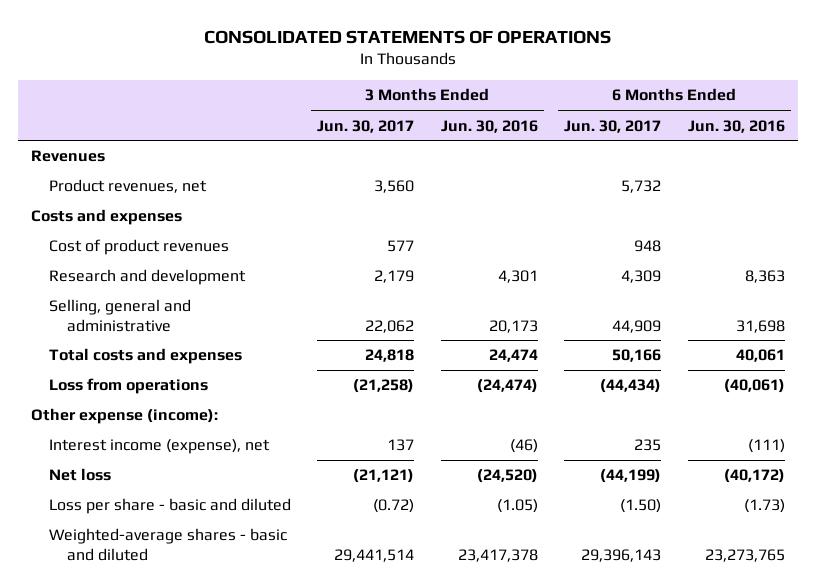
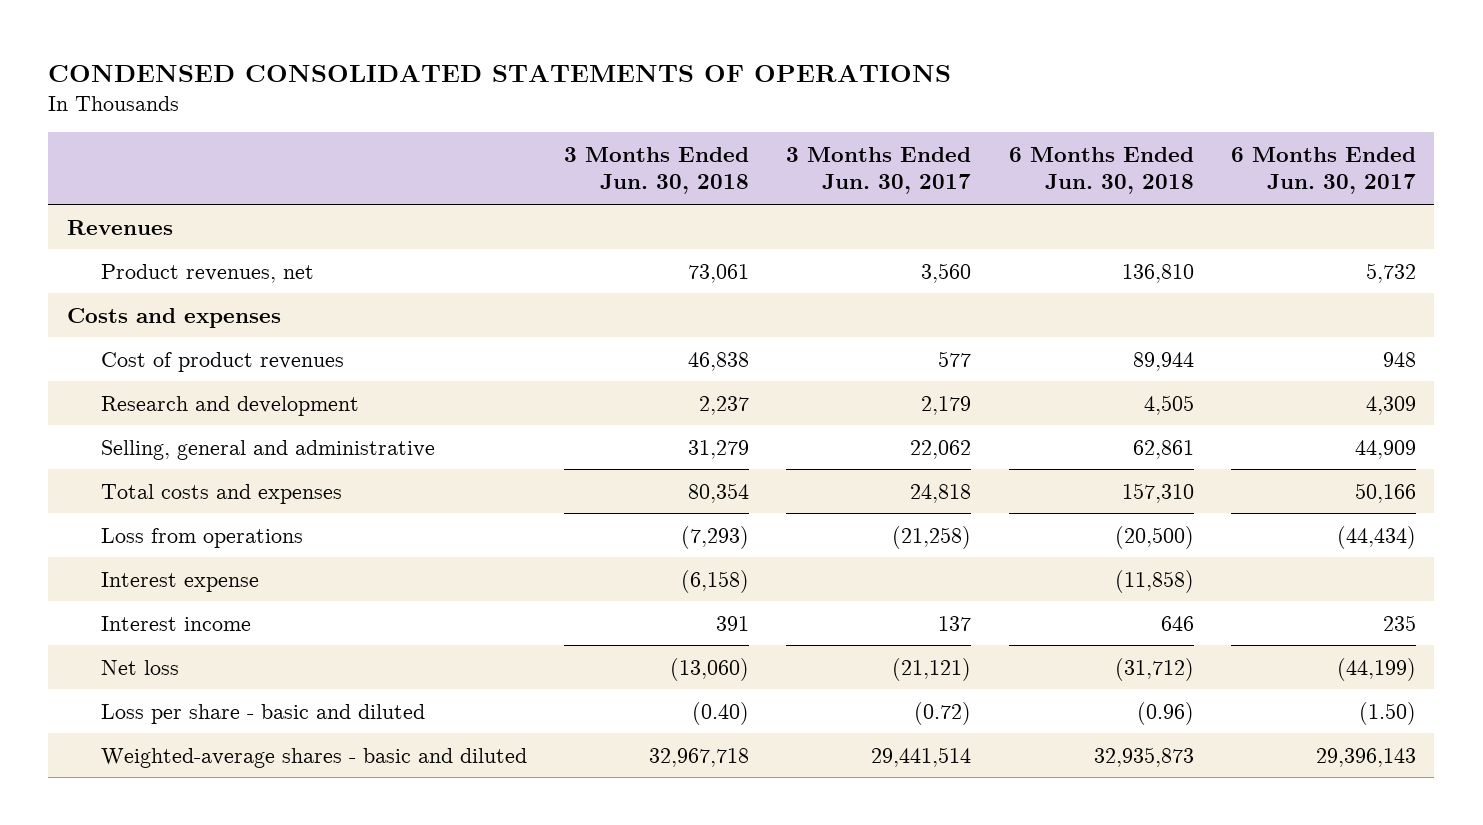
[203,29,611,44] CONSOLIDATED STATEMENTS OF OPERATIONS -> [48,64,952,82] CONDENSED CONSOLIDATED STATEMENTS OF OPERATIONS
[440,119,538,133] Jun. 30, 2016 -> none
[687,119,785,133] Jun. 30, 2016 -> none
none -> [564,146,750,195] 3 Months Ended Jun. 30, 2018
none -> [1008,146,1194,195] 6 Months Ended Jun. 30, 2018
[31,408,219,425] Other expense (income): -> none
none -> [100,571,259,592] Interest expense
[48,439,270,455] Interest income (expense), net -> [100,615,251,631] Interest income

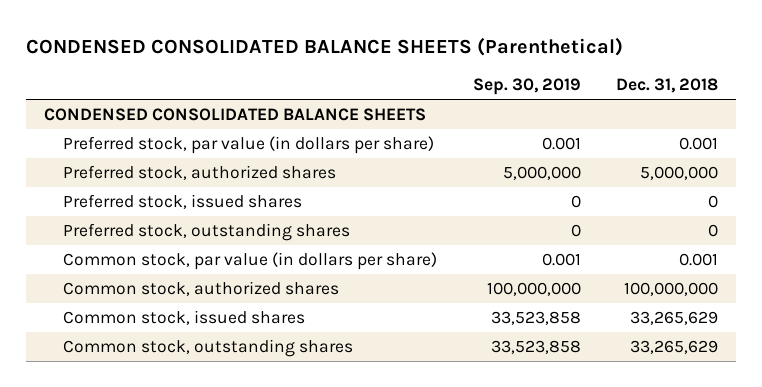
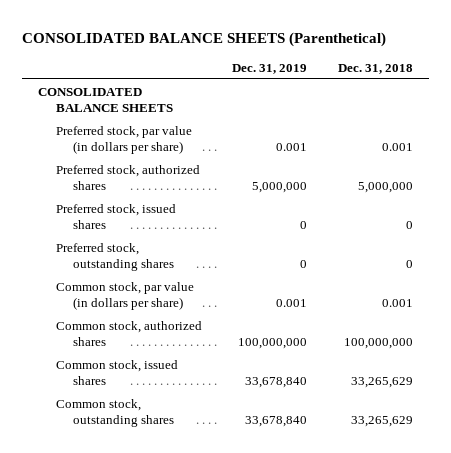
[26,37,624,57] CONDENSED CONSOLIDATED BALANCE SHEETS (Parenthetical) -> [22,31,387,47] CONSOLIDATED BALANCE SHEETS (Parenthetical)
[472,78,581,96] Sep. 30, 2019 -> none
none -> [232,63,308,74] Dec. 31, 2019
[43,107,426,121] CONDENSED CONSOLIDATED BALANCE SHEETS -> [37,87,173,112] CONSOLIDATED BALANCE SHEETS

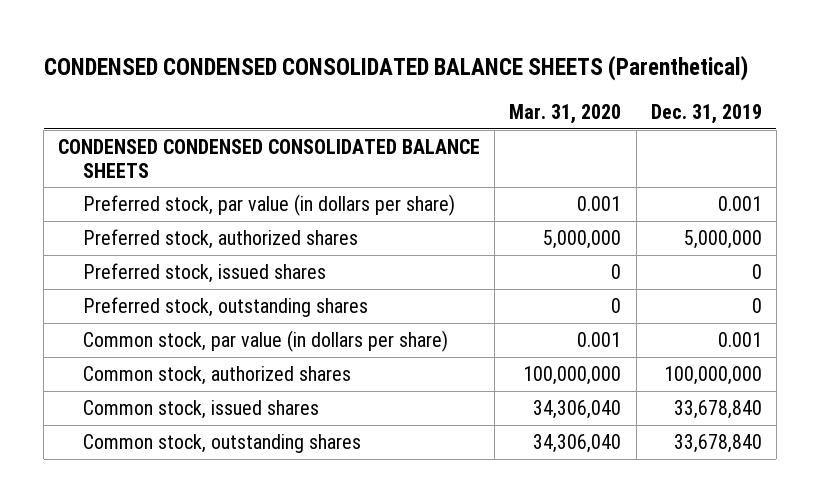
[22,31,387,47] CONSOLIDATED BALANCE SHEETS (Parenthetical) -> [43,54,748,81] CONDENSED CONDENSED CONSOLIDATED BALANCE SHEETS (Parenthetical)
[338,63,414,74] Dec. 31, 2018 -> none
none -> [509,104,622,125] Mar. 31, 2020
[37,87,173,112] CONSOLIDATED BALANCE SHEETS -> [58,139,481,178] CONDENSED CONDENSED CONSOLIDATED BALANCE SHEETS

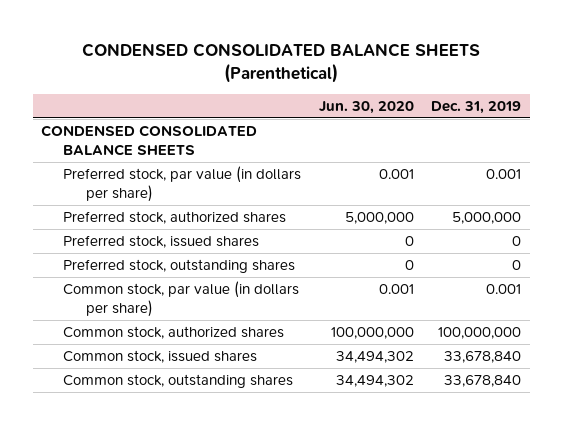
[43,54,748,81] CONDENSED CONDENSED CONSOLIDATED BALANCE SHEETS (Parenthetical) -> [82,42,481,83] CONDENSED CONSOLIDATED BALANCE SHEETS (Parenthetical)
[509,104,622,125] Mar. 31, 2020 -> none
none -> [318,100,414,114] Jun. 30, 2020
[58,139,481,178] CONDENSED CONDENSED CONSOLIDATED BALANCE SHEETS -> [41,125,258,157] CONDENSED CONSOLIDATED BALANCE SHEETS

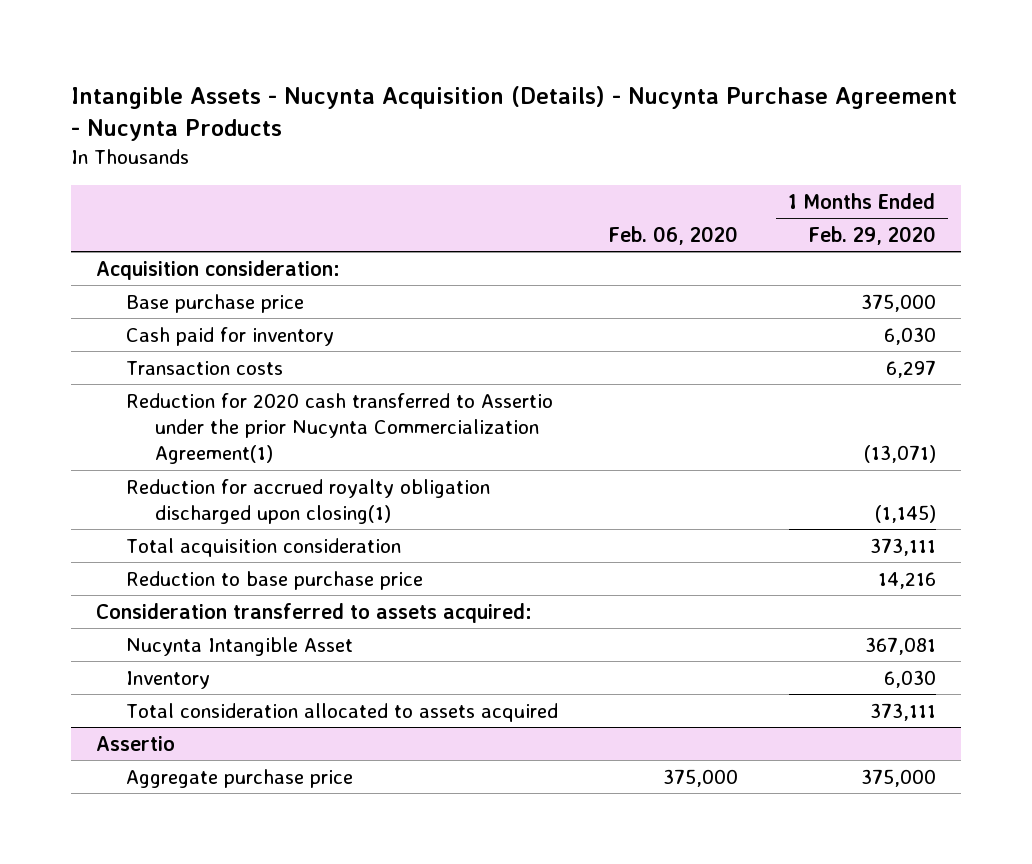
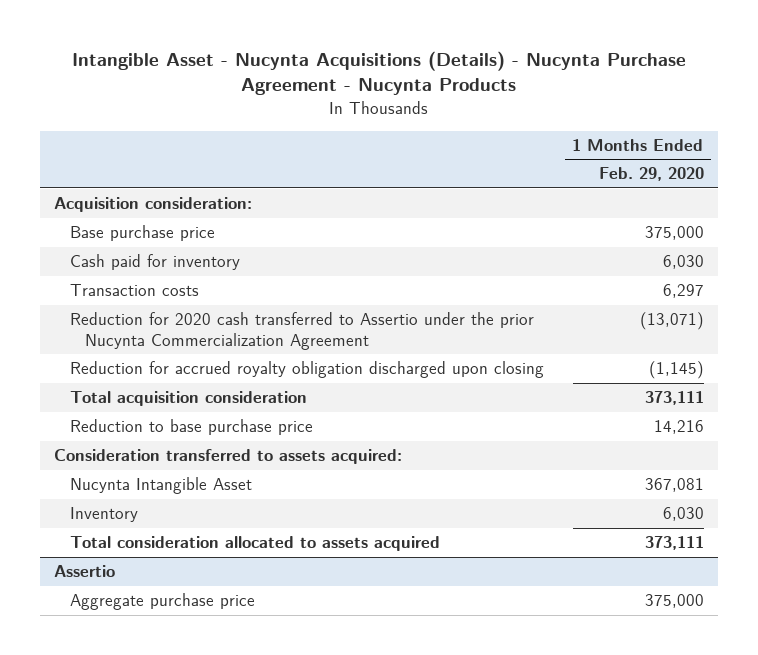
[71,85,958,142] Intangible Assets - Nucynta Acquisition (Details) - Nucynta Purchase Agreement - Nucynta Products -> [71,50,686,96] Intangible Asset - Nucynta Acquisitions (Details) - Nucynta Purchase Agreement - Nucynta Products
[608,225,739,245] Feb. 06, 2020 -> none
[125,392,553,465] Reduction for 2020 cash transferred to Assertio under the prior Nucynta Commercialization Agreement(1) -> [69,312,534,350] Reduction for 2020 cash transferred to Assertio under the prior Nucynta Commercialization Agreement
[125,478,490,524] Reduction for accrued royalty obligation discharged upon closing(1) -> [69,361,544,379] Reduction for accrued royalty obligation discharged upon closing

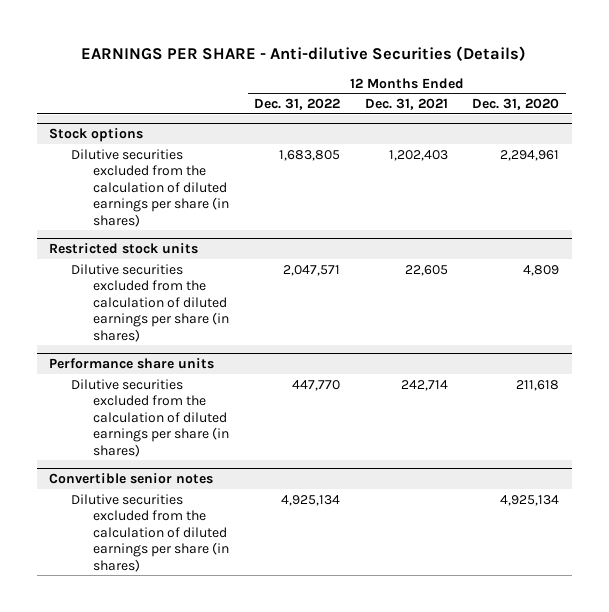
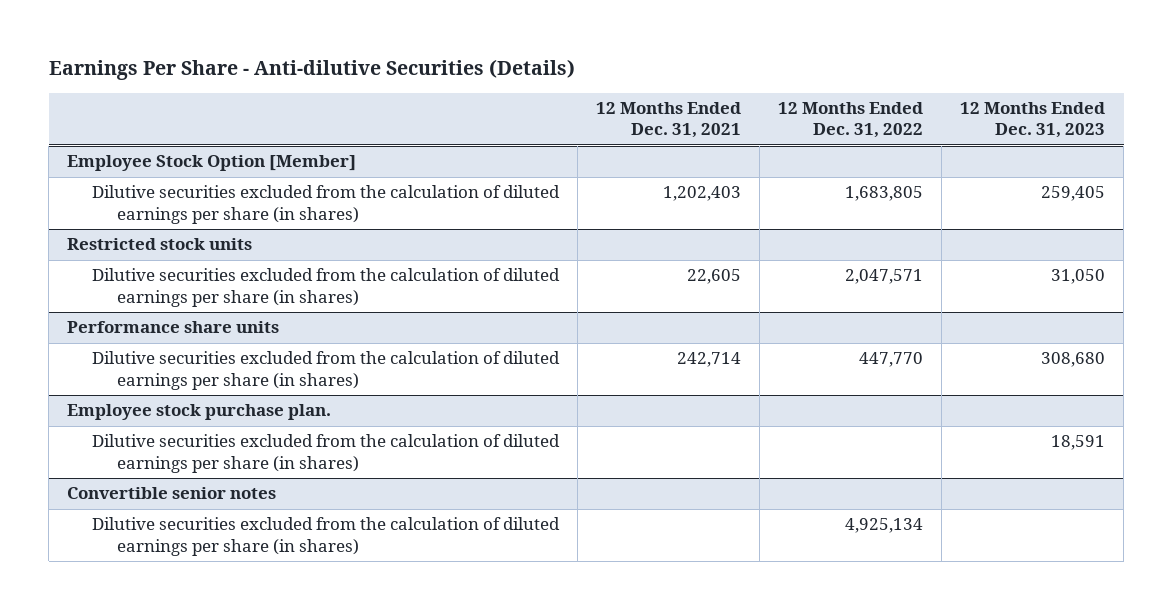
[81,45,527,61] EARNINGS PER SHARE - Anti-dilutive Securities (Details) -> [48,59,575,81] Earnings Per Share - Anti-dilutive Securities (Details)
[472,97,560,110] Dec. 31, 2020 -> none
none -> [960,102,1106,139] 12 Months Ended Dec. 31, 2023
[49,127,144,142] Stock options -> [67,155,357,172] Employee Stock Option [Member]
none -> [67,404,332,421] Employee stock purchase plan.
none -> [92,434,561,473] Dilutive securities excluded from the calculation of diluted earnings per share (in shares)

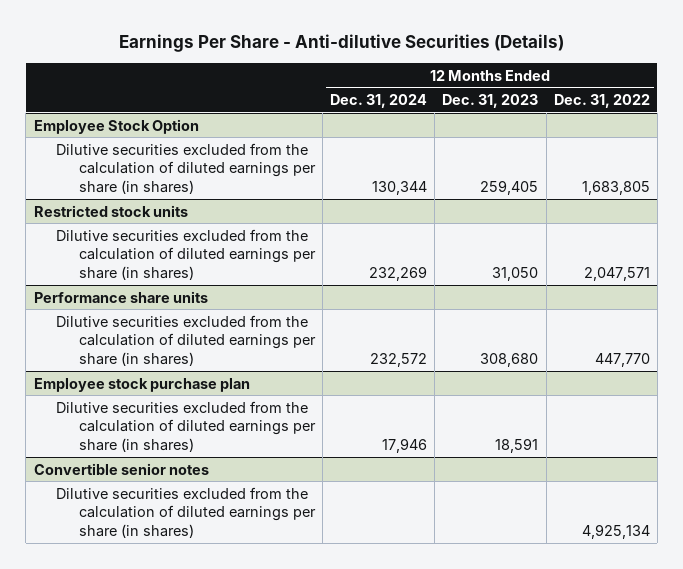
[596,102,742,139] 12 Months Ended Dec. 31, 2021 -> none
none -> [330,93,428,108] Dec. 31, 2024
[67,155,357,172] Employee Stock Option [Member] -> [33,118,199,134] Employee Stock Option
[67,404,332,421] Employee stock purchase plan. -> [33,377,250,392] Employee stock purchase plan

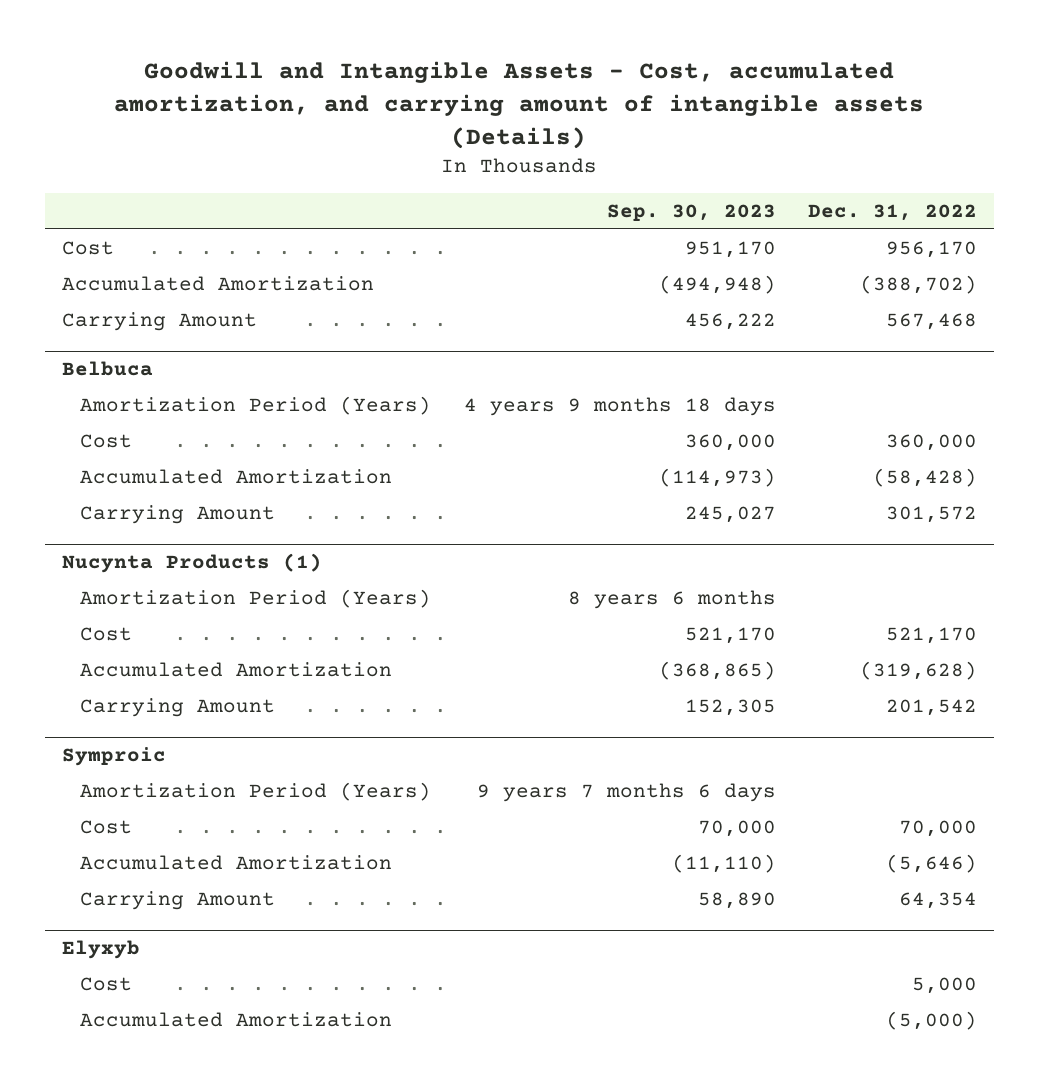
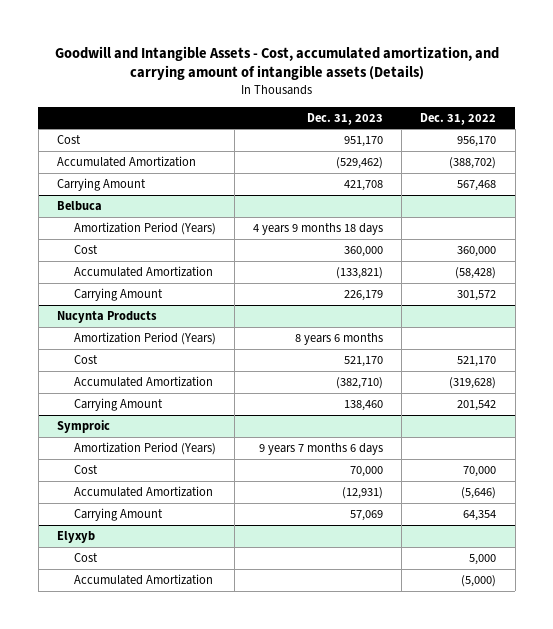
[606,204,776,222] Sep. 30, 2023 -> none
none -> [307,112,384,125] Dec. 31, 2023
[61,553,322,574] Nucynta Products (1) -> [56,310,157,323] Nucynta Products

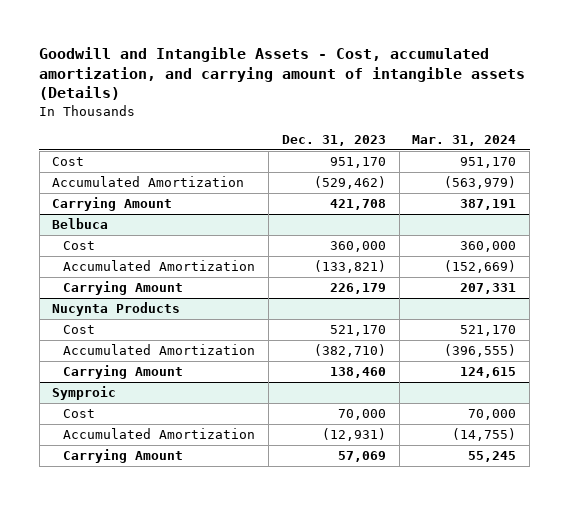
[420,112,497,125] Dec. 31, 2022 -> none
none -> [412,134,517,146] Mar. 31, 2024
[73,221,216,235] Amortization Period (Years) -> none
[73,331,216,345] Amortization Period (Years) -> none
[73,441,216,455] Amortization Period (Years) -> none
[56,530,95,543] Elyxyb -> none
[73,552,98,562] Cost -> none
[73,573,213,585] Accumulated Amortization -> none

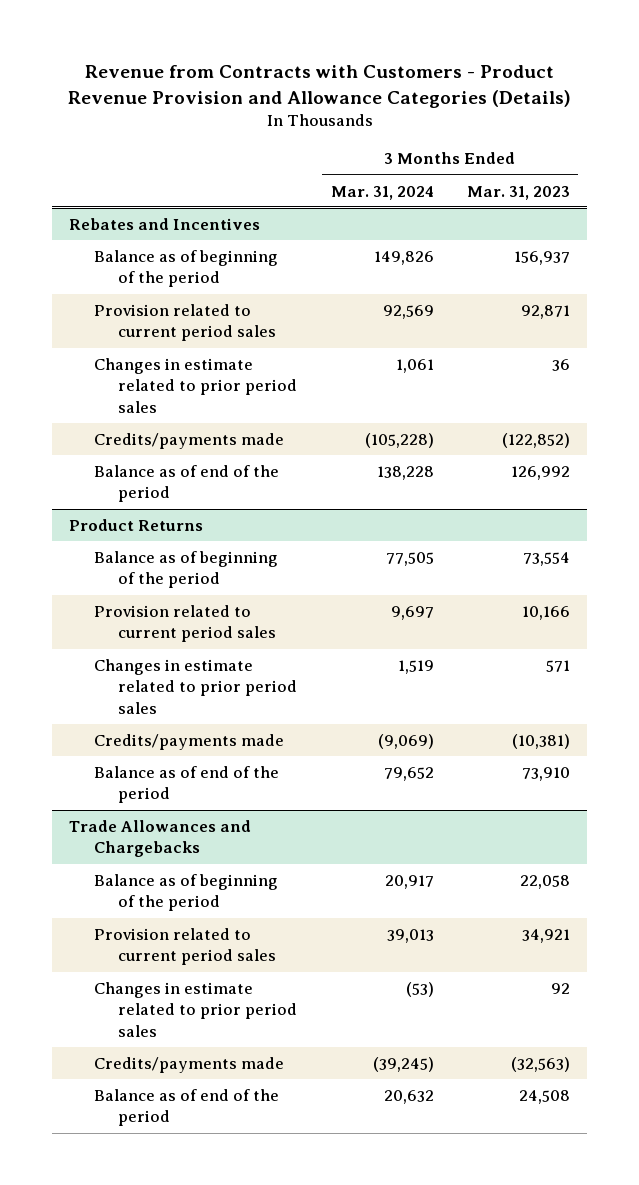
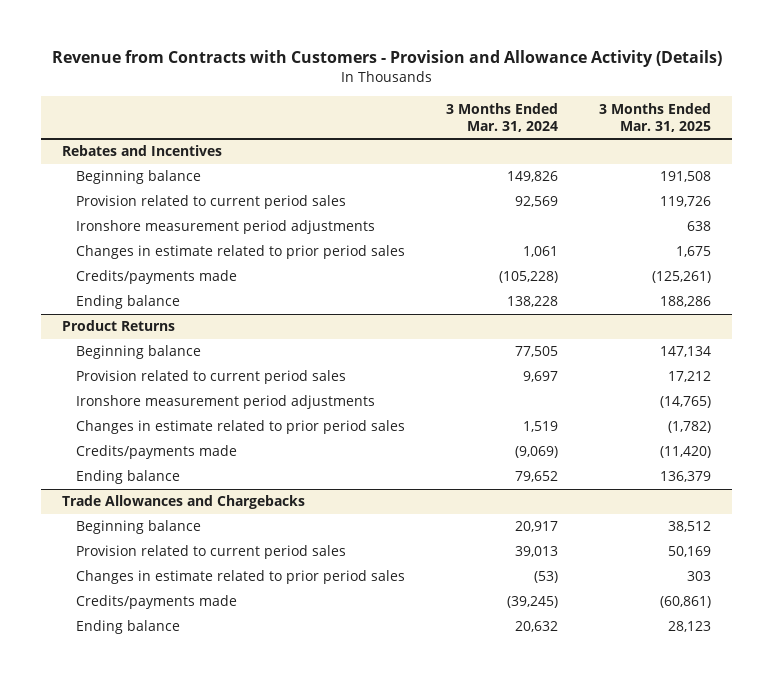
[67,65,571,108] Revenue from Contracts with Customers - Product Revenue Provision and Allowance Categories (Details) -> [51,50,722,68] Revenue from Contracts with Customers - Provision and Allowance Activity (Details)
[466,185,570,200] Mar. 31, 2023 -> none
none -> [598,102,711,132] 3 Months Ended Mar. 31, 2025
[93,249,278,288] Balance as of beginning of the period -> [75,170,201,185] Beginning balance
none -> [75,220,375,235] Ironshore measurement period adjustments
[93,464,279,503] Balance as of end of the period -> [75,295,180,310] Ending balance
[93,550,278,589] Balance as of beginning of the period -> [75,345,201,360] Beginning balance
none -> [75,395,375,410] Ironshore measurement period adjustments
[93,765,279,804] Balance as of end of the period -> [75,470,180,485] Ending balance
[93,873,278,912] Balance as of beginning of the period -> [75,520,201,535] Beginning balance
[93,1088,279,1127] Balance as of end of the period -> [75,620,180,635] Ending balance

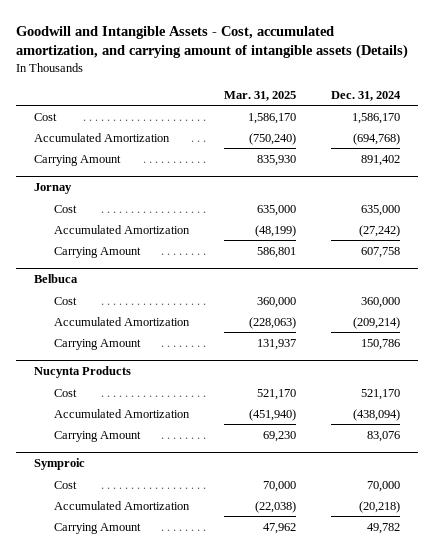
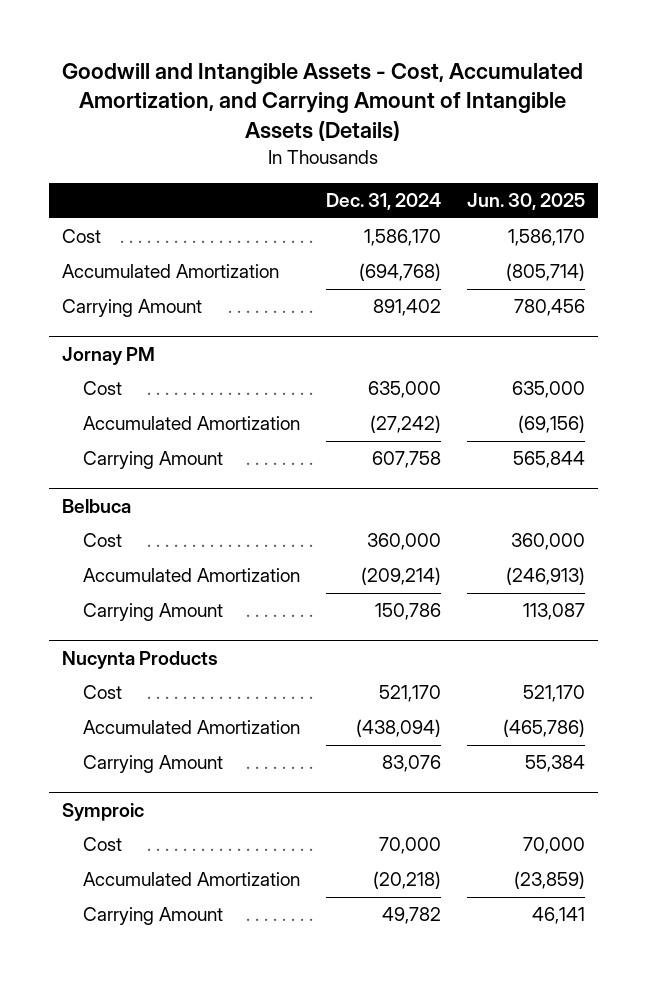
[16,25,409,59] Goodwill and Intangible Assets - Cost, accumulated amortization, and carrying amount of intangible assets (Details) -> [62,62,584,141] Goodwill and Intangible Assets - Cost, Accumulated Amortization, and Carrying Amount of Intangible Assets (Details)
[223,90,296,101] Mar. 31, 2025 -> none
none -> [466,193,585,211] Jun. 30, 2025
[33,183,72,195] Jornay -> [61,346,155,365] Jornay PM

